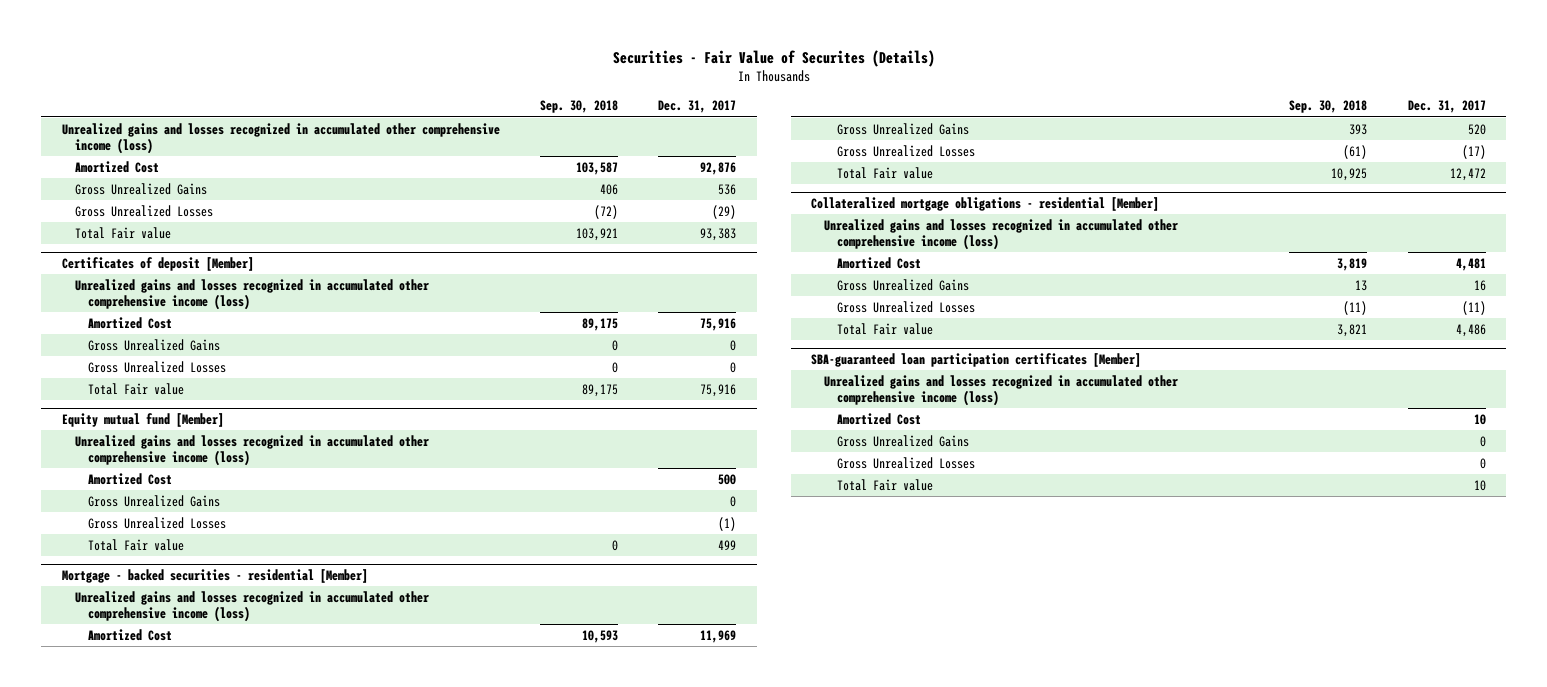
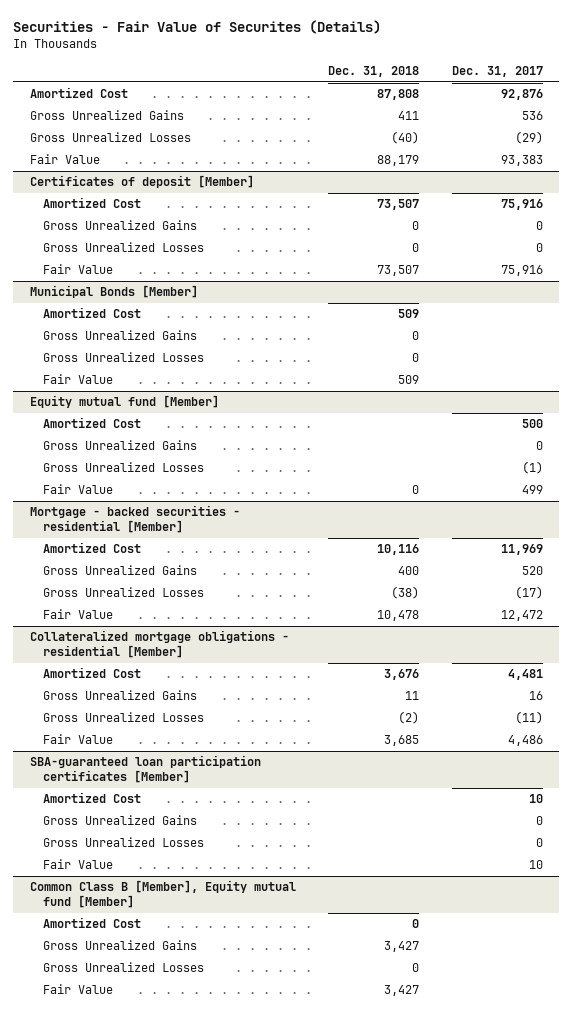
[540,100,619,114] Sep. 30, 2018 -> none
none -> [328,66,420,78] Dec. 31, 2018
[61,122,500,155] Unrealized gains and losses recognized in accumulated other comprehensive income (loss) -> none
[74,226,171,239] Total Fair value -> [29,154,100,165] Fair Value
[74,278,429,311] Unrealized gains and losses recognized in accumulated other comprehensive income (loss) -> none
[87,382,184,395] Total Fair value -> [42,264,113,275] Fair Value
none -> [29,285,198,299] Municipal Bonds [Member]
none -> [42,307,141,319] Amortized Cost
none -> [42,330,197,341] Gross Unrealized Gains
none -> [42,352,204,363] Gross Unrealized Losses
none -> [42,374,113,385] Fair Value
[74,434,429,467] Unrealized gains and losses recognized in accumulated other comprehensive income (loss) -> none
[87,538,184,551] Total Fair value -> [42,484,113,495] Fair Value
[74,590,429,623] Unrealized gains and losses recognized in accumulated other comprehensive income (loss) -> none
[836,166,933,179] Total Fair value -> [42,609,113,620] Fair Value
[823,218,1178,251] Unrealized gains and losses recognized in accumulated other comprehensive income (loss) -> none
[836,322,933,335] Total Fair value -> [42,734,113,745] Fair Value
[823,374,1178,407] Unrealized gains and losses recognized in accumulated other comprehensive income (loss) -> none
[836,478,933,491] Total Fair value -> [42,859,113,870] Fair Value
none -> [29,880,296,908] Common Class B [Member], Equity mutual fund [Member]
none -> [42,917,141,929] Amortized Cost
none -> [42,940,197,951] Gross Unrealized Gains
none -> [42,962,204,973] Gross Unrealized Losses
none -> [42,984,113,995] Fair Value

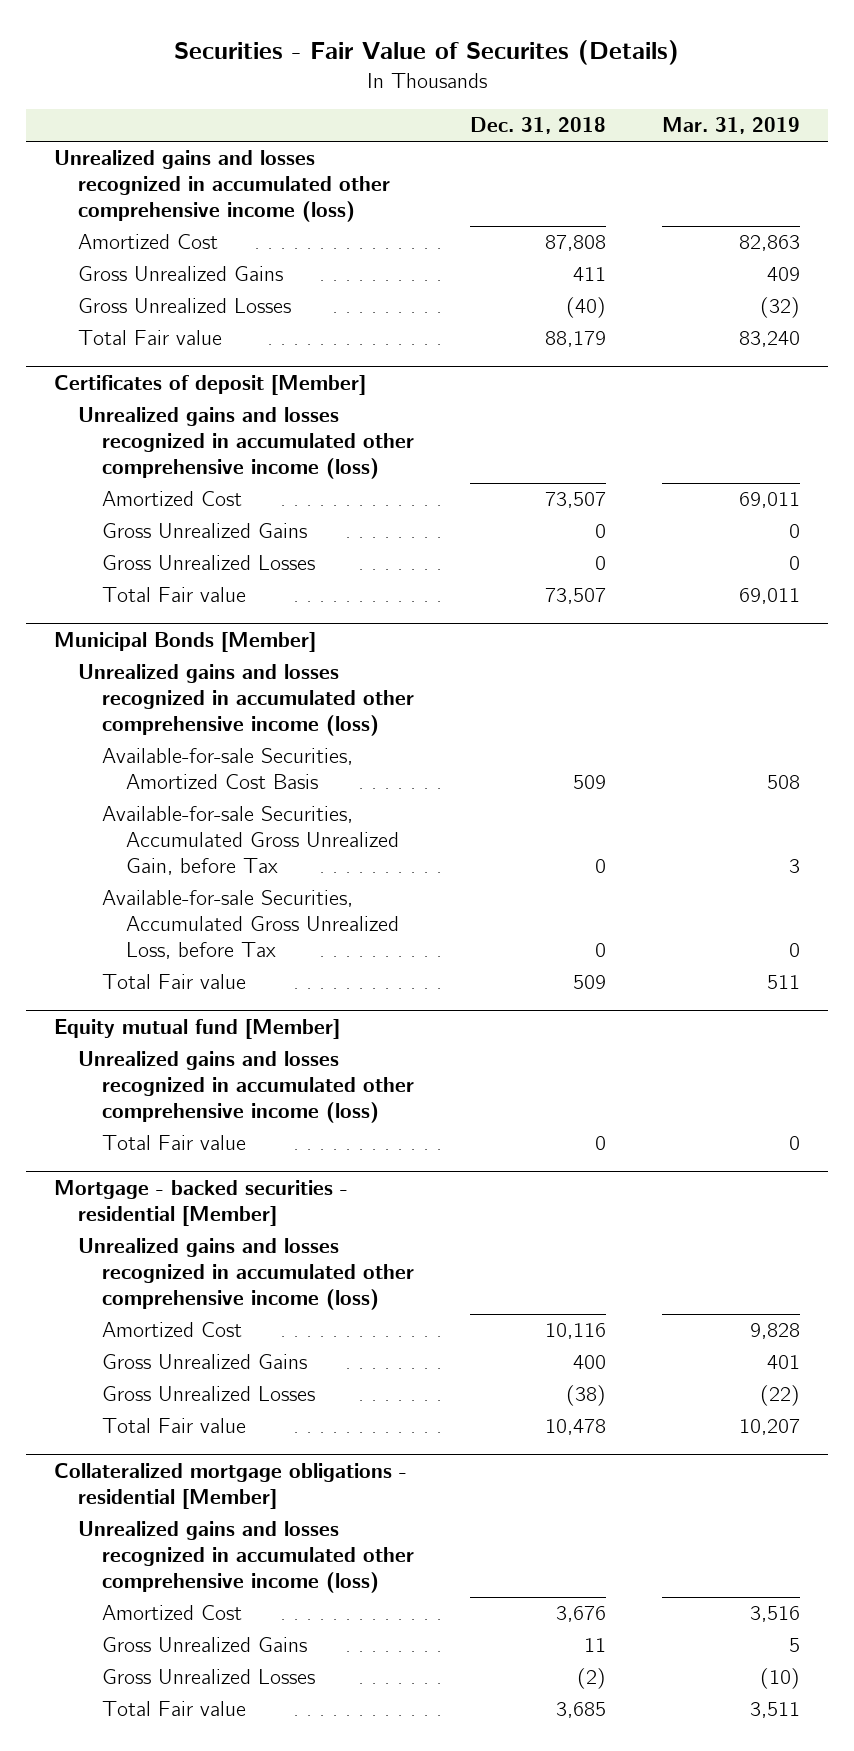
[451,66,543,78] Dec. 31, 2017 -> none
none -> [661,117,800,135] Mar. 31, 2019
none -> [53,150,390,222] Unrealized gains and losses recognized in accumulated other comprehensive income (loss)
[29,154,100,165] Fair Value -> [77,330,222,346] Total Fair value
none -> [77,407,414,479] Unrealized gains and losses recognized in accumulated other comprehensive income (loss)
[42,264,113,275] Fair Value -> [101,587,246,603] Total Fair value
[42,307,141,319] Amortized Cost -> none
[42,330,197,341] Gross Unrealized Gains -> none
[42,352,204,363] Gross Unrealized Losses -> none
none -> [77,664,414,736] Unrealized gains and losses recognized in accumulated other comprehensive income (loss)
none -> [101,748,353,790] Available-for-sale Securities, Amortized Cost Basis
none -> [101,806,399,875] Available-for-sale Securities, Accumulated Gross Unrealized Gain, before Tax
none -> [101,890,399,959] Available-for-sale Securities, Accumulated Gross Unrealized Loss, before Tax
[42,374,113,385] Fair Value -> [101,974,246,990] Total Fair value
[42,417,141,429] Amortized Cost -> none
[42,440,197,451] Gross Unrealized Gains -> none
[42,462,204,473] Gross Unrealized Losses -> none
none -> [77,1051,414,1123] Unrealized gains and losses recognized in accumulated other comprehensive income (loss)
[42,484,113,495] Fair Value -> [101,1135,246,1151] Total Fair value
none -> [77,1238,414,1310] Unrealized gains and losses recognized in accumulated other comprehensive income (loss)
[42,609,113,620] Fair Value -> [101,1418,246,1434] Total Fair value
none -> [77,1521,414,1593] Unrealized gains and losses recognized in accumulated other comprehensive income (loss)
[29,755,261,783] SBA-guaranteed loan participation certificates [Member] -> none
[42,792,141,804] Amortized Cost -> none
[42,815,197,826] Gross Unrealized Gains -> none
[42,837,204,848] Gross Unrealized Losses -> none
[42,859,113,870] Fair Value -> none
[29,880,296,908] Common Class B [Member], Equity mutual fund [Member] -> none
[42,917,141,929] Amortized Cost -> none
[42,940,197,951] Gross Unrealized Gains -> none
[42,962,204,973] Gross Unrealized Losses -> none
[42,984,113,995] Fair Value -> none
[42,734,113,745] Fair Value -> [101,1701,246,1717] Total Fair value

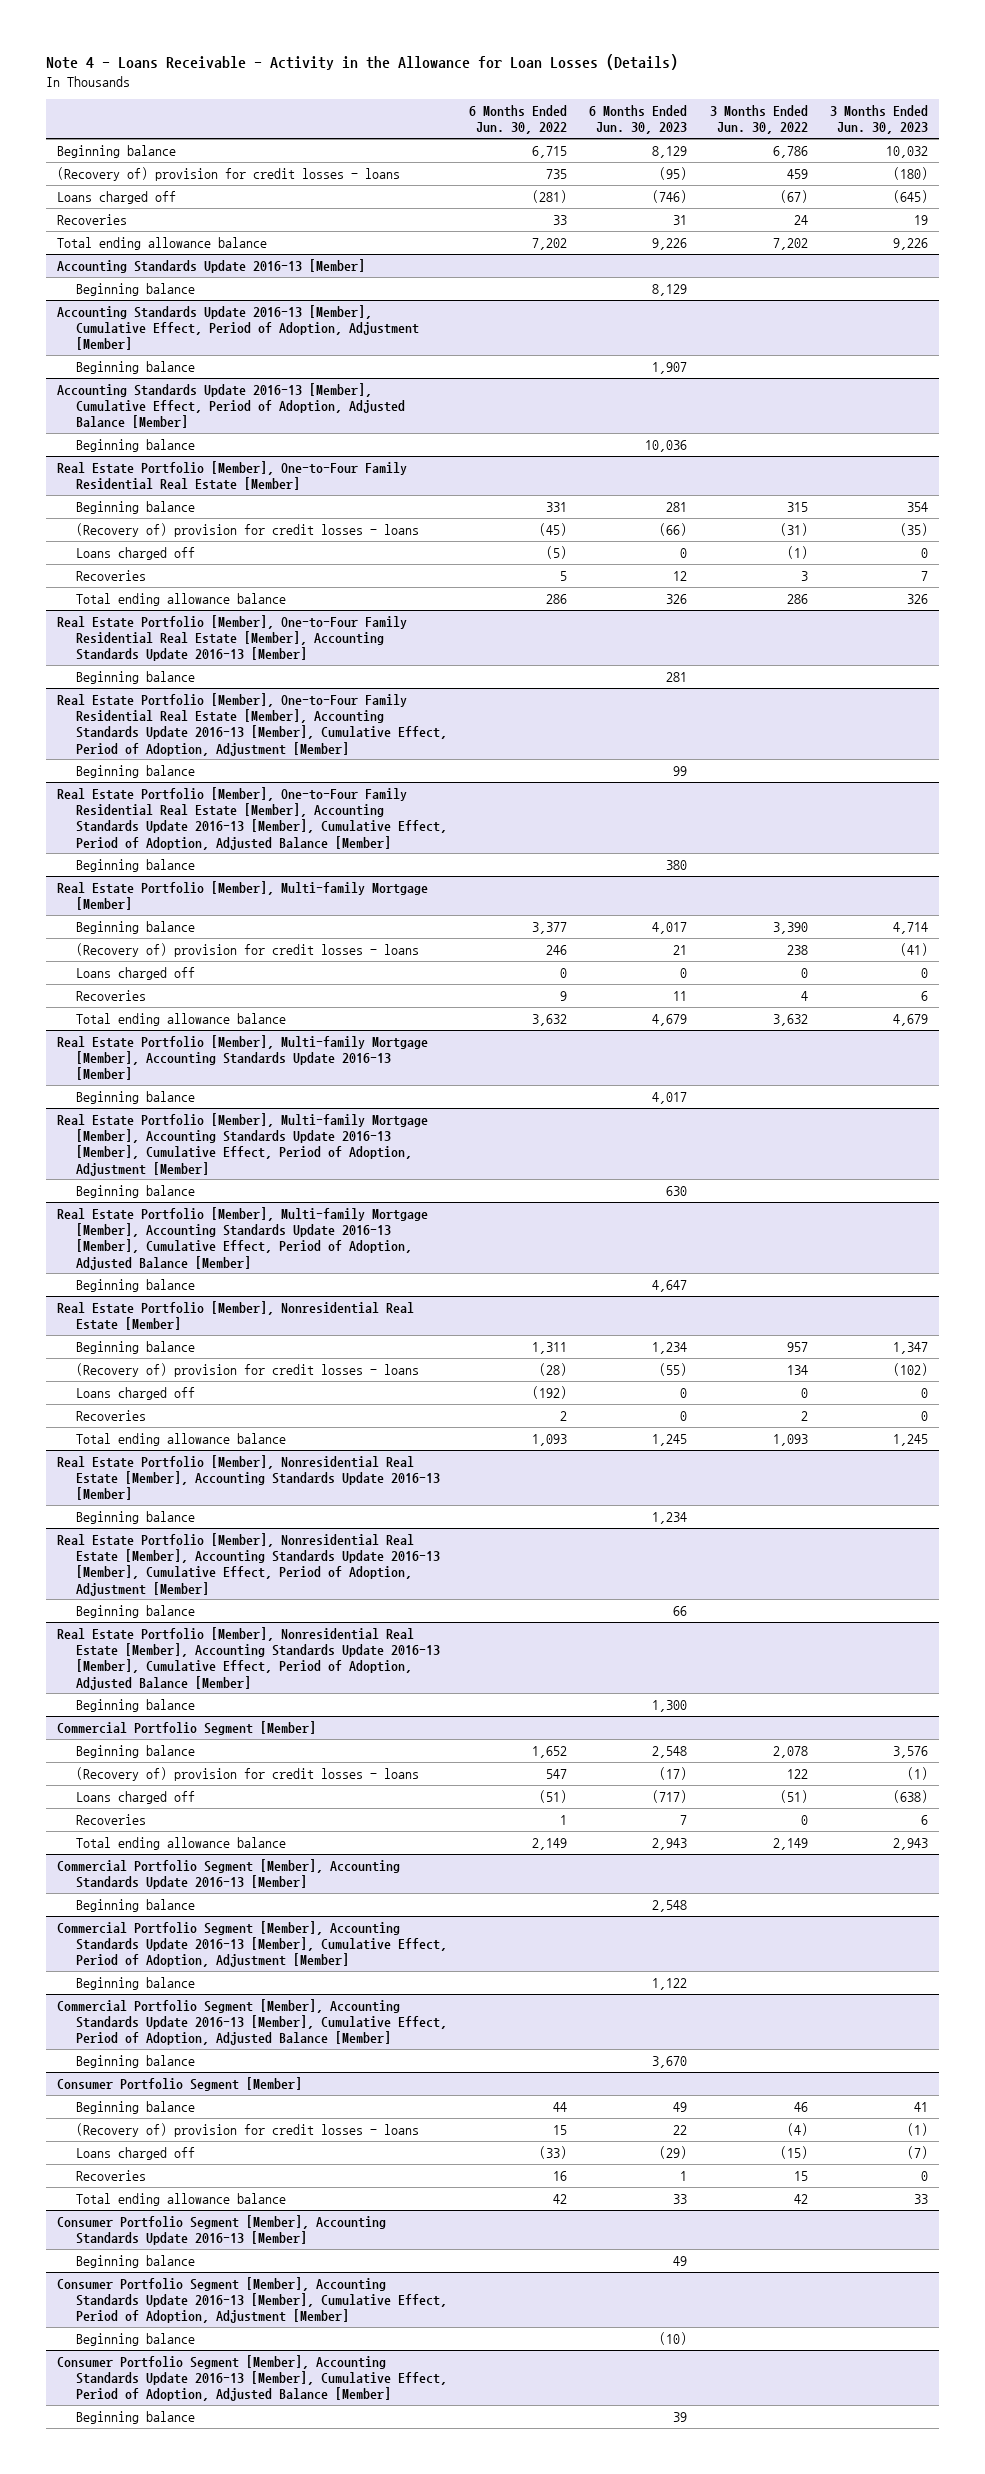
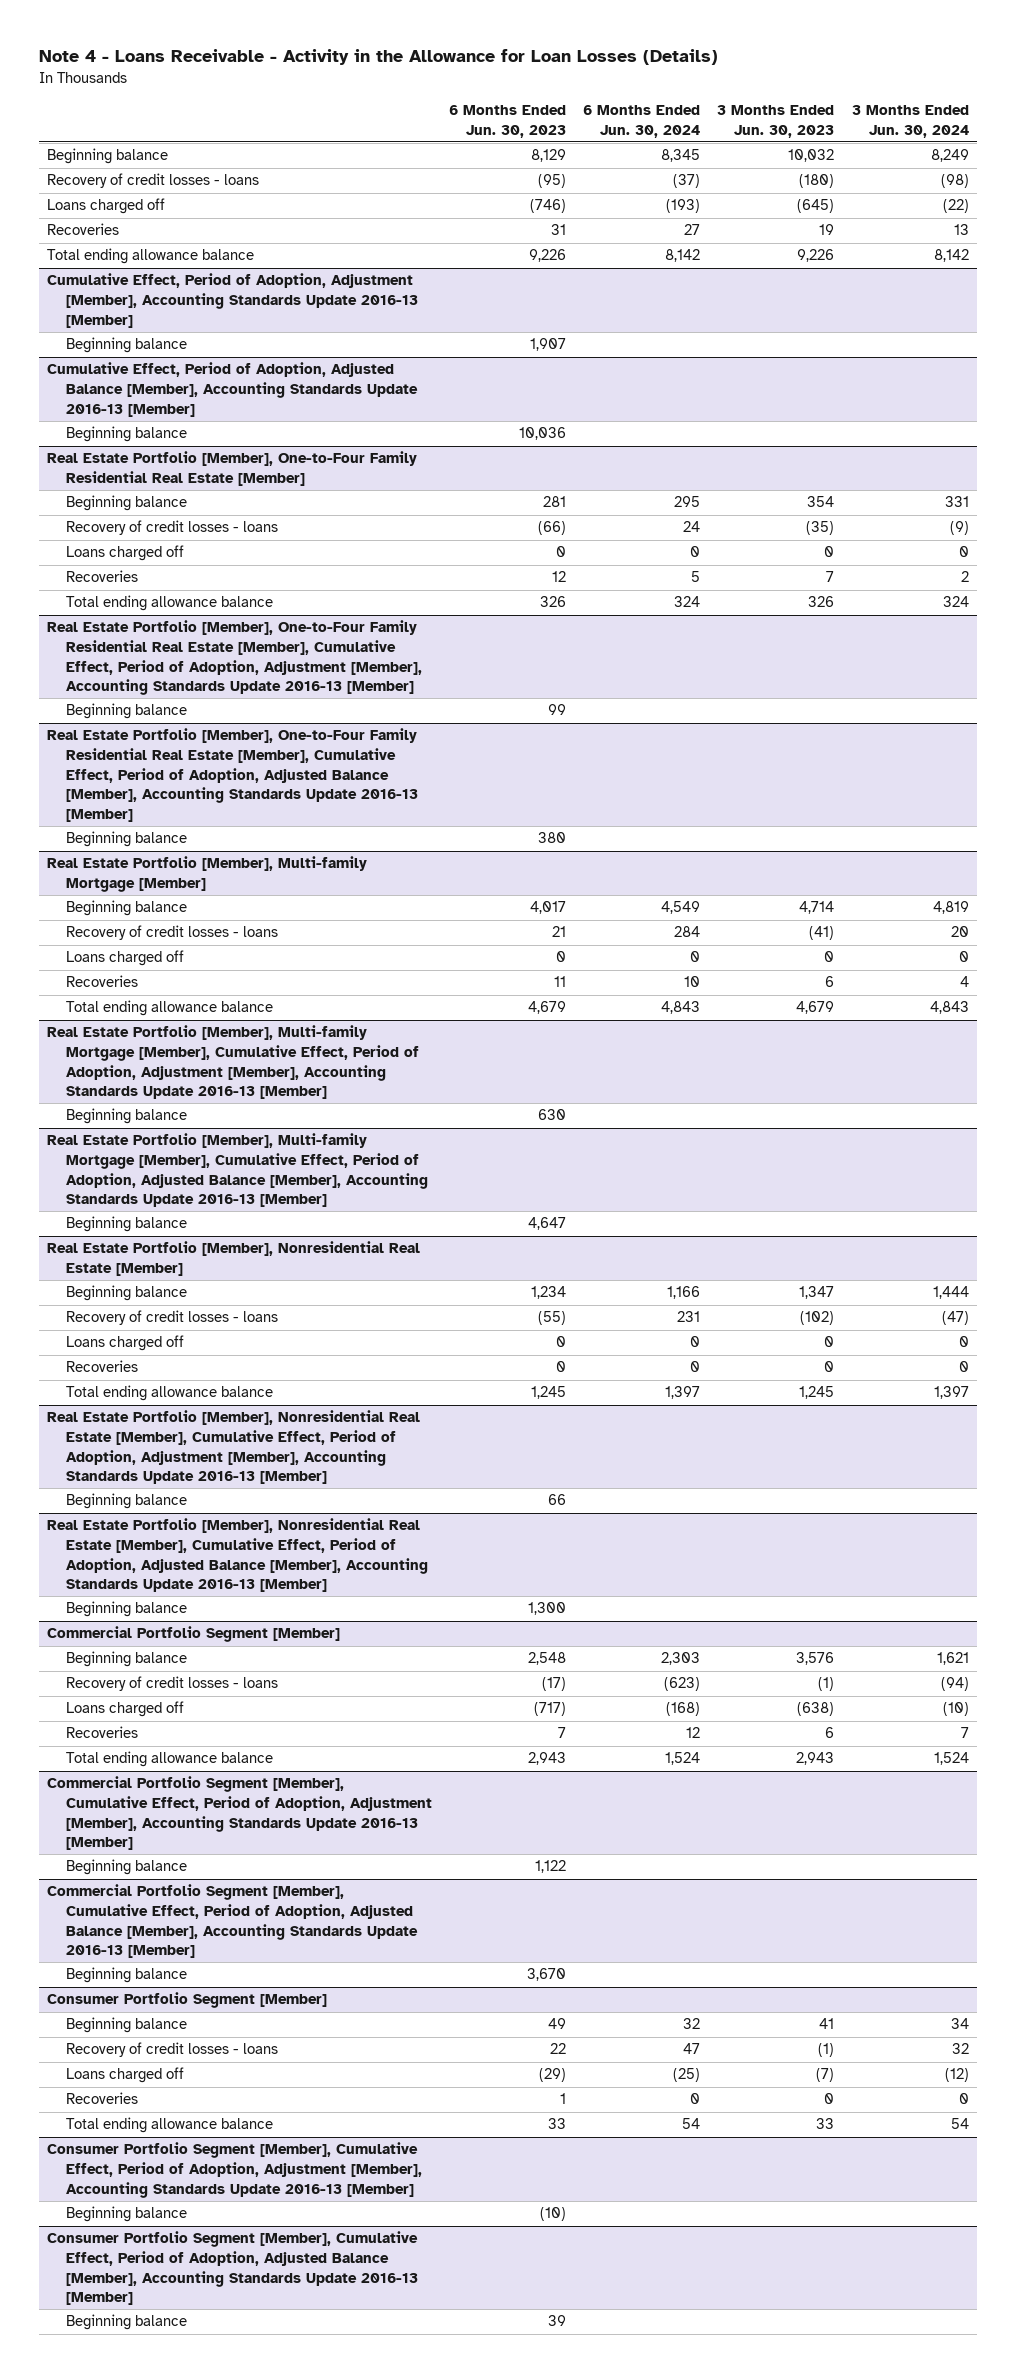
[469,104,568,135] 6 Months Ended Jun. 30, 2022 -> none
[709,104,808,135] 3 Months Ended Jun. 30, 2022 -> none
none -> [583,105,701,138] 6 Months Ended Jun. 30, 2024
none -> [851,105,969,138] 3 Months Ended Jun. 30, 2024
[56,166,400,181] (Recovery of) provision for credit losses - loans -> [47,173,260,189] Recovery of credit losses - loans
[56,258,365,273] Accounting Standards Update 2016-13 [Member] -> none
[76,282,196,296] Beginning balance -> none
[56,304,420,351] Accounting Standards Update 2016-13 [Member], Cumulative Effect, Period of Adoption, Adjustment [Member] -> [47,273,418,328] Cumulative Effect, Period of Adoption, Adjustment [Member], Accounting Standards Update 2016-13 [Member]
[56,382,406,429] Accounting Standards Update 2016-13 [Member], Cumulative Effect, Period of Adoption, Adjusted Balance [Member] -> [47,362,418,417] Cumulative Effect, Period of Adoption, Adjusted Balance [Member], Accounting Standards Update 2016-13 [Member]
[76,522,420,537] (Recovery of) provision for credit losses - loans -> [65,520,278,536] Recovery of credit losses - loans
[56,614,407,662] Real Estate Portfolio [Member], One-to-Four Family Residential Real Estate [Member], Accounting Standards Update 2016-13 [Member] -> none
[76,670,196,684] Beginning balance -> none
[56,692,448,756] Real Estate Portfolio [Member], One-to-Four Family Residential Real Estate [Member], Accounting Standards Update 2016-13 [Member], Cumulative Effect, Period of Adoption, Adjustment [Member] -> [47,620,422,696] Real Estate Portfolio [Member], One-to-Four Family Residential Real Estate [Member], Cumulative Effect, Period of Adoption, Adjustment [Member], Accounting Standards Update 2016-13 [Member]
[56,786,448,850] Real Estate Portfolio [Member], One-to-Four Family Residential Real Estate [Member], Accounting Standards Update 2016-13 [Member], Cumulative Effect, Period of Adoption, Adjusted Balance [Member] -> [47,728,418,822] Real Estate Portfolio [Member], One-to-Four Family Residential Real Estate [Member], Cumulative Effect, Period of Adoption, Adjusted Balance [Member], Accounting Standards Update 2016-13 [Member]
[76,942,420,957] (Recovery of) provision for credit losses - loans -> [65,925,278,941] Recovery of credit losses - loans
[56,1034,428,1081] Real Estate Portfolio [Member], Multi-family Mortgage [Member], Accounting Standards Update 2016-13 [Member] -> none
[76,1090,196,1104] Beginning balance -> none
[56,1112,428,1176] Real Estate Portfolio [Member], Multi-family Mortgage [Member], Accounting Standards Update 2016-13 [Member], Cumulative Effect, Period of Adoption, Adjustment [Member] -> [47,1025,419,1100] Real Estate Portfolio [Member], Multi-family Mortgage [Member], Cumulative Effect, Period of Adoption, Adjustment [Member], Accounting Standards Update 2016-13 [Member]
[56,1206,428,1270] Real Estate Portfolio [Member], Multi-family Mortgage [Member], Accounting Standards Update 2016-13 [Member], Cumulative Effect, Period of Adoption, Adjusted Balance [Member] -> [47,1133,428,1208] Real Estate Portfolio [Member], Multi-family Mortgage [Member], Cumulative Effect, Period of Adoption, Adjusted Balance [Member], Accounting Standards Update 2016-13 [Member]
[76,1362,420,1377] (Recovery of) provision for credit losses - loans -> [65,1310,278,1326] Recovery of credit losses - loans
[56,1454,441,1501] Real Estate Portfolio [Member], Nonresidential Real Estate [Member], Accounting Standards Update 2016-13 [Member] -> none
[76,1510,196,1524] Beginning balance -> none
[56,1532,441,1596] Real Estate Portfolio [Member], Nonresidential Real Estate [Member], Accounting Standards Update 2016-13 [Member], Cumulative Effect, Period of Adoption, Adjustment [Member] -> [47,1410,421,1485] Real Estate Portfolio [Member], Nonresidential Real Estate [Member], Cumulative Effect, Period of Adoption, Adjustment [Member], Accounting Standards Update 2016-13 [Member]
[56,1626,441,1690] Real Estate Portfolio [Member], Nonresidential Real Estate [Member], Accounting Standards Update 2016-13 [Member], Cumulative Effect, Period of Adoption, Adjusted Balance [Member] -> [47,1518,428,1593] Real Estate Portfolio [Member], Nonresidential Real Estate [Member], Cumulative Effect, Period of Adoption, Adjusted Balance [Member], Accounting Standards Update 2016-13 [Member]
[76,1766,420,1781] (Recovery of) provision for credit losses - loans -> [65,1676,278,1692] Recovery of credit losses - loans
[56,1858,400,1889] Commercial Portfolio Segment [Member], Accounting Standards Update 2016-13 [Member] -> none
[76,1898,196,1912] Beginning balance -> none
[56,1920,448,1968] Commercial Portfolio Segment [Member], Accounting Standards Update 2016-13 [Member], Cumulative Effect, Period of Adoption, Adjustment [Member] -> [47,1776,432,1851] Commercial Portfolio Segment [Member], Cumulative Effect, Period of Adoption, Adjustment [Member], Accounting Standards Update 2016-13 [Member]
[56,1998,448,2046] Commercial Portfolio Segment [Member], Accounting Standards Update 2016-13 [Member], Cumulative Effect, Period of Adoption, Adjusted Balance [Member] -> [47,1884,418,1959] Commercial Portfolio Segment [Member], Cumulative Effect, Period of Adoption, Adjusted Balance [Member], Accounting Standards Update 2016-13 [Member]
[76,2122,420,2137] (Recovery of) provision for credit losses - loans -> [65,2042,278,2058] Recovery of credit losses - loans
[56,2214,386,2245] Consumer Portfolio Segment [Member], Accounting Standards Update 2016-13 [Member] -> none
[76,2254,196,2268] Beginning balance -> none
[56,2276,448,2324] Consumer Portfolio Segment [Member], Accounting Standards Update 2016-13 [Member], Cumulative Effect, Period of Adoption, Adjustment [Member] -> [47,2142,422,2198] Consumer Portfolio Segment [Member], Cumulative Effect, Period of Adoption, Adjustment [Member], Accounting Standards Update 2016-13 [Member]
[56,2354,448,2402] Consumer Portfolio Segment [Member], Accounting Standards Update 2016-13 [Member], Cumulative Effect, Period of Adoption, Adjusted Balance [Member] -> [47,2231,419,2306] Consumer Portfolio Segment [Member], Cumulative Effect, Period of Adoption, Adjusted Balance [Member], Accounting Standards Update 2016-13 [Member]

